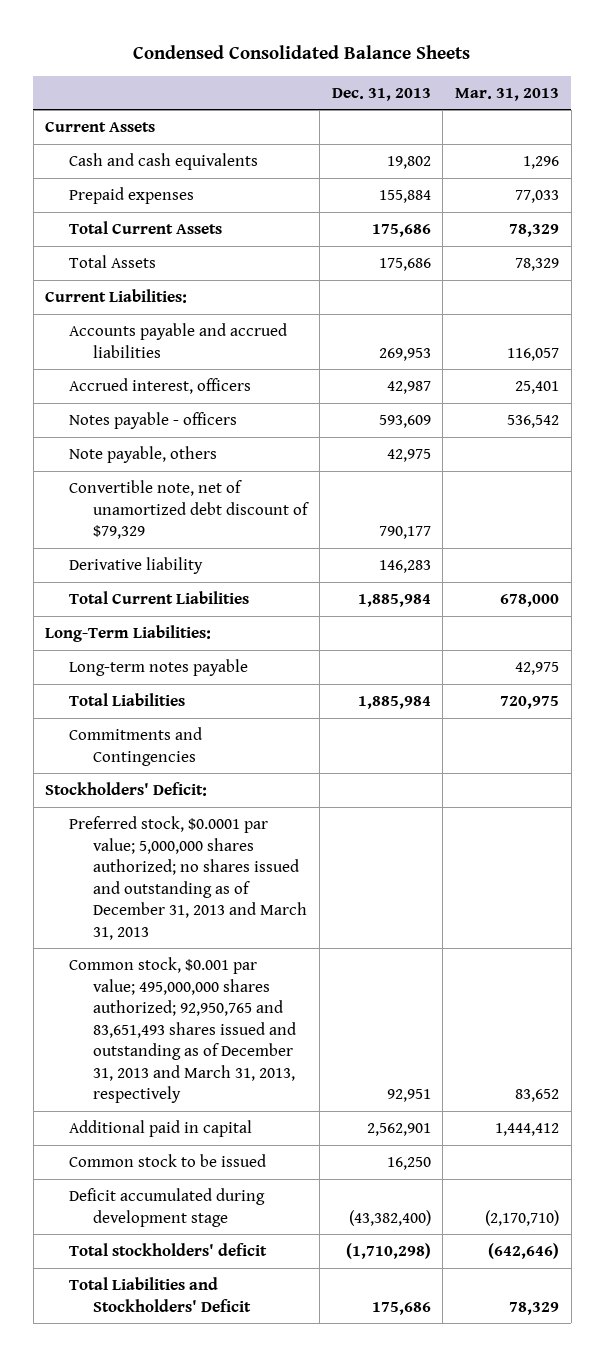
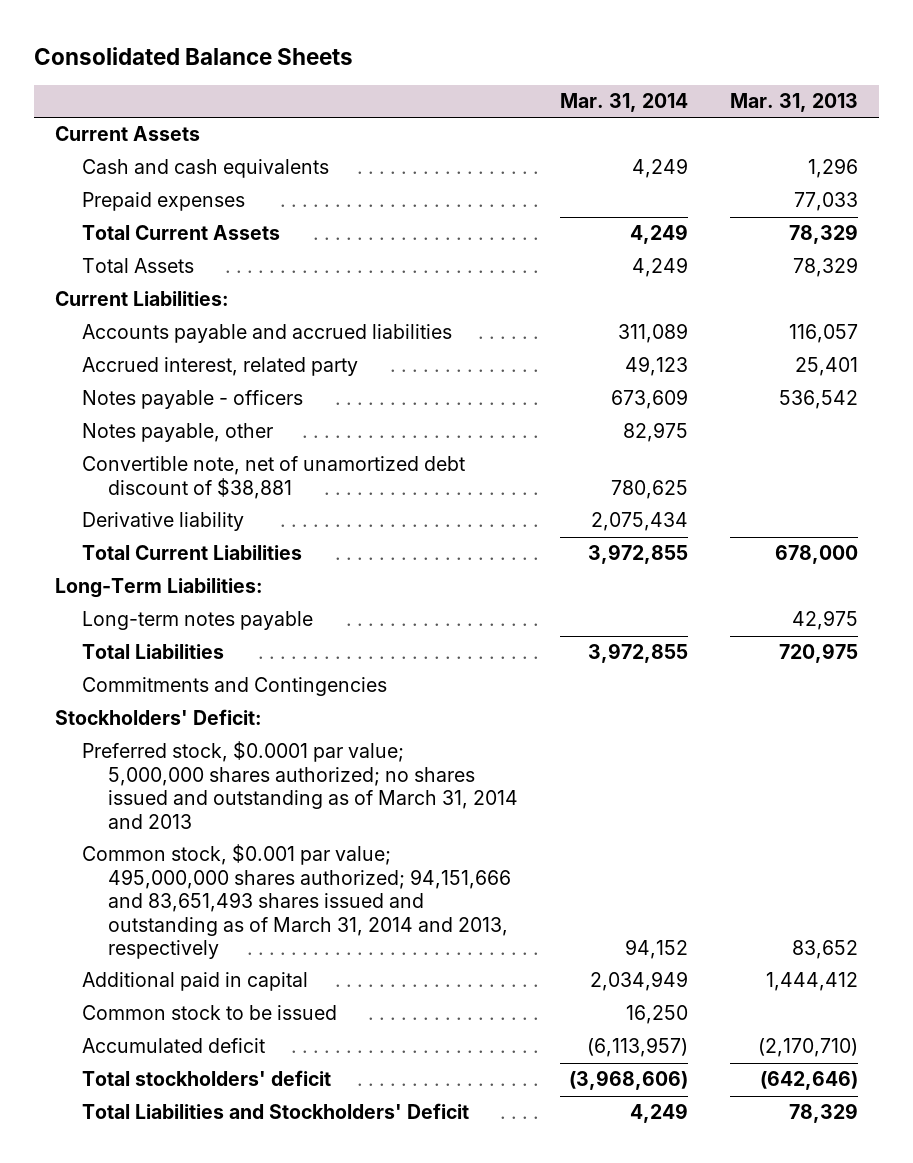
[133,44,471,59] Condensed Consolidated Balance Sheets -> [34,46,354,65] Consolidated Balance Sheets
[331,87,431,101] Dec. 31, 2013 -> none
none -> [559,93,688,113] Mar. 31, 2014
[69,377,252,394] Accrued interest, officers -> [81,357,358,377] Accrued interest, related party
[69,445,218,463] Note payable, others -> [81,423,273,443] Notes payable, other
[69,479,310,540] Convertible note, net of unamortized debt discount of $79,329 -> [81,456,465,499] Convertible note, net of unamortized debt discount of $38,881
[69,815,308,940] Preferred stock, $0.0001 par value; 5,000,000 shares authorized; no shares issued and outstanding as of December 31, 2013 and March 31, 2013 -> [81,741,518,829] Preferred stock, $0.0001 par value; 5,000,000 shares authorized; no shares issued and outstanding as of March 31, 2014 and 2013
[69,956,297,1104] Common stock, $0.001 par value; 495,000,000 shares authorized; 92,950,765 and 83,651,493 shares issued and outstanding as of December 31, 2013 and March 31, 2013, respectively -> [81,844,511,960] Common stock, $0.001 par value; 495,000,000 shares authorized; 94,151,666 and 83,651,493 shares issued and outstanding as of March 31, 2014 and 2013, respectively
[69,1187,266,1227] Deficit accumulated during development stage -> [81,1038,265,1054] Accumulated deficit

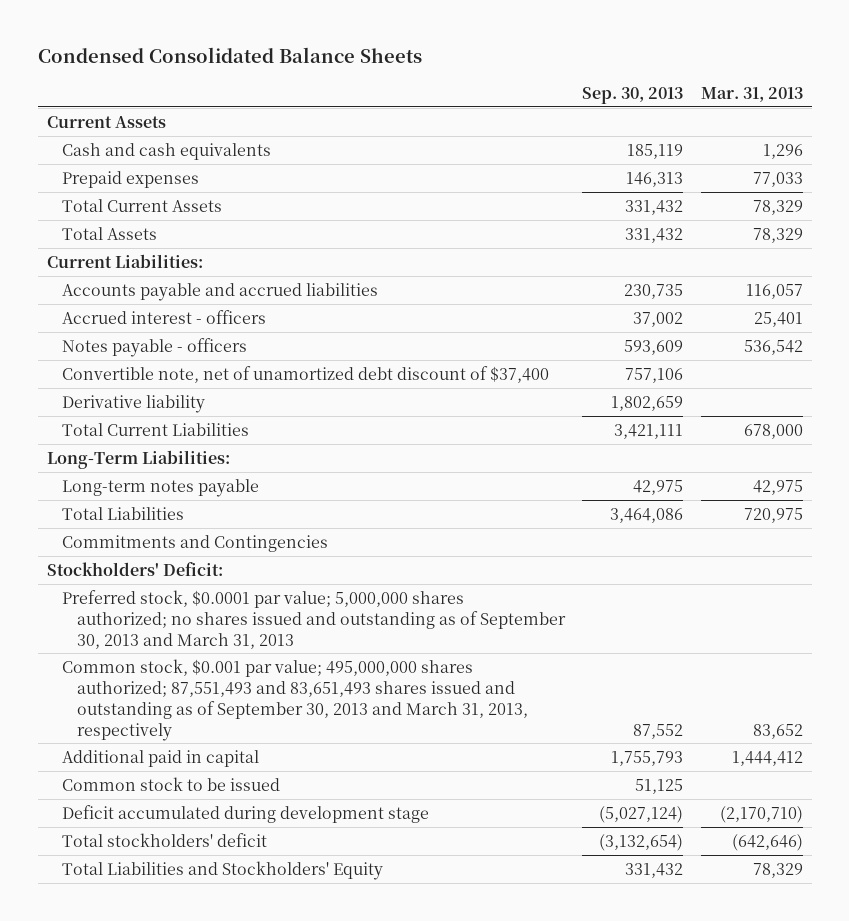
[34,46,354,65] Consolidated Balance Sheets -> [37,47,422,64] Condensed Consolidated Balance Sheets
[559,93,688,113] Mar. 31, 2014 -> none
none -> [582,87,684,105] Sep. 30, 2013
[81,357,358,377] Accrued interest, related party -> [61,309,266,324] Accrued interest - officers
[81,423,273,443] Notes payable, other -> none
[81,456,465,499] Convertible note, net of unamortized debt discount of $38,881 -> [61,365,549,383] Convertible note, net of unamortized debt discount of $37,400
[81,741,518,829] Preferred stock, $0.0001 par value; 5,000,000 shares authorized; no shares issued and outstanding as of March 31, 2014 and 2013 -> [61,589,566,649] Preferred stock, $0.0001 par value; 5,000,000 shares authorized; no shares issued and outstanding as of September 30, 2013 and March 31, 2013
[81,844,511,960] Common stock, $0.001 par value; 495,000,000 shares authorized; 94,151,666 and 83,651,493 shares issued and outstanding as of March 31, 2014 and 2013, respectively -> [61,658,528,741] Common stock, $0.001 par value; 495,000,000 shares authorized; 87,551,493 and 83,651,493 shares issued and outstanding as of September 30, 2013 and March 31, 2013, respectively
[81,1038,265,1054] Accumulated deficit -> [61,804,429,823] Deficit accumulated during development stage
[81,1103,469,1120] Total Liabilities and Stockholders' Deficit -> [61,860,383,880] Total Liabilities and Stockholders' Equity

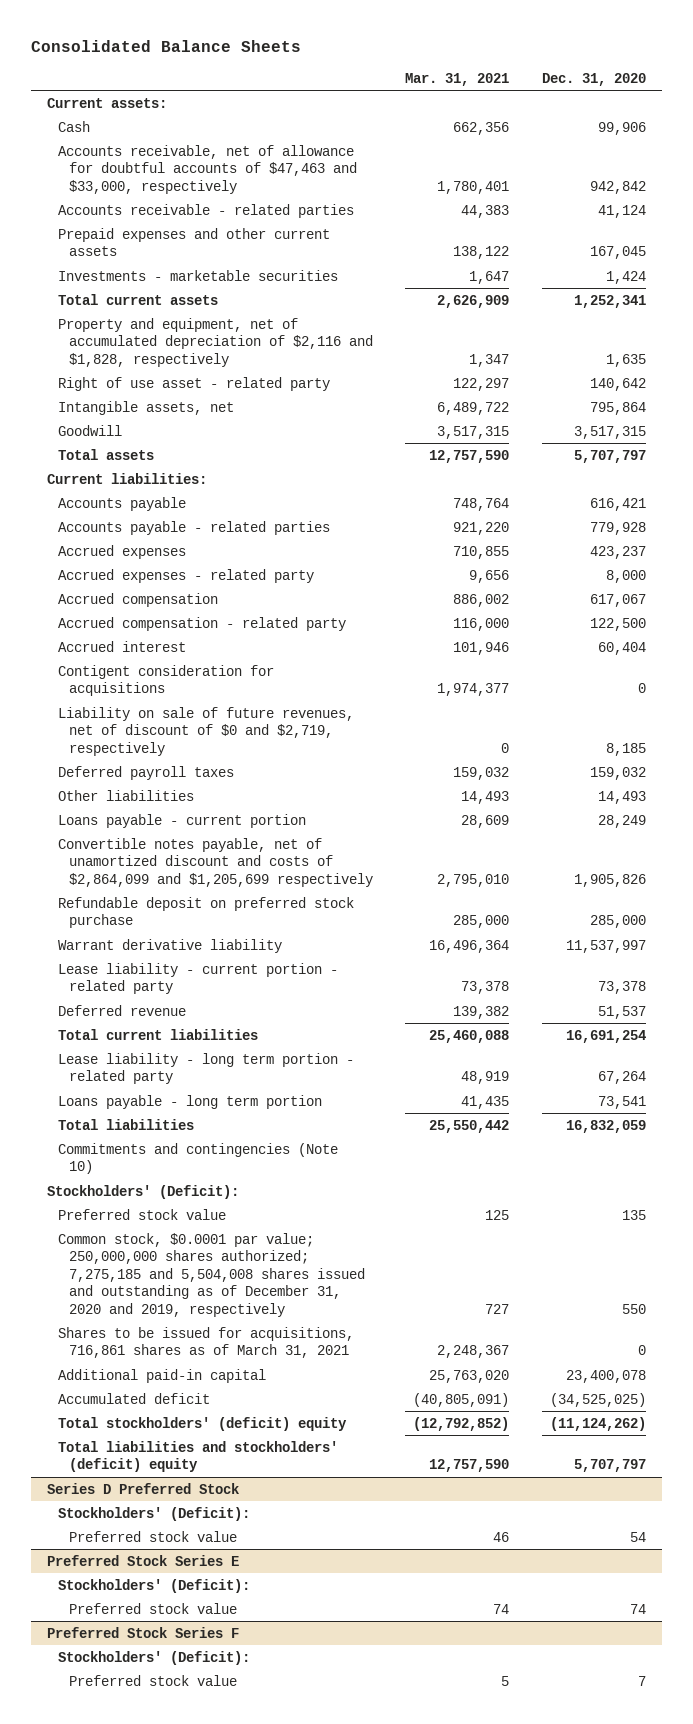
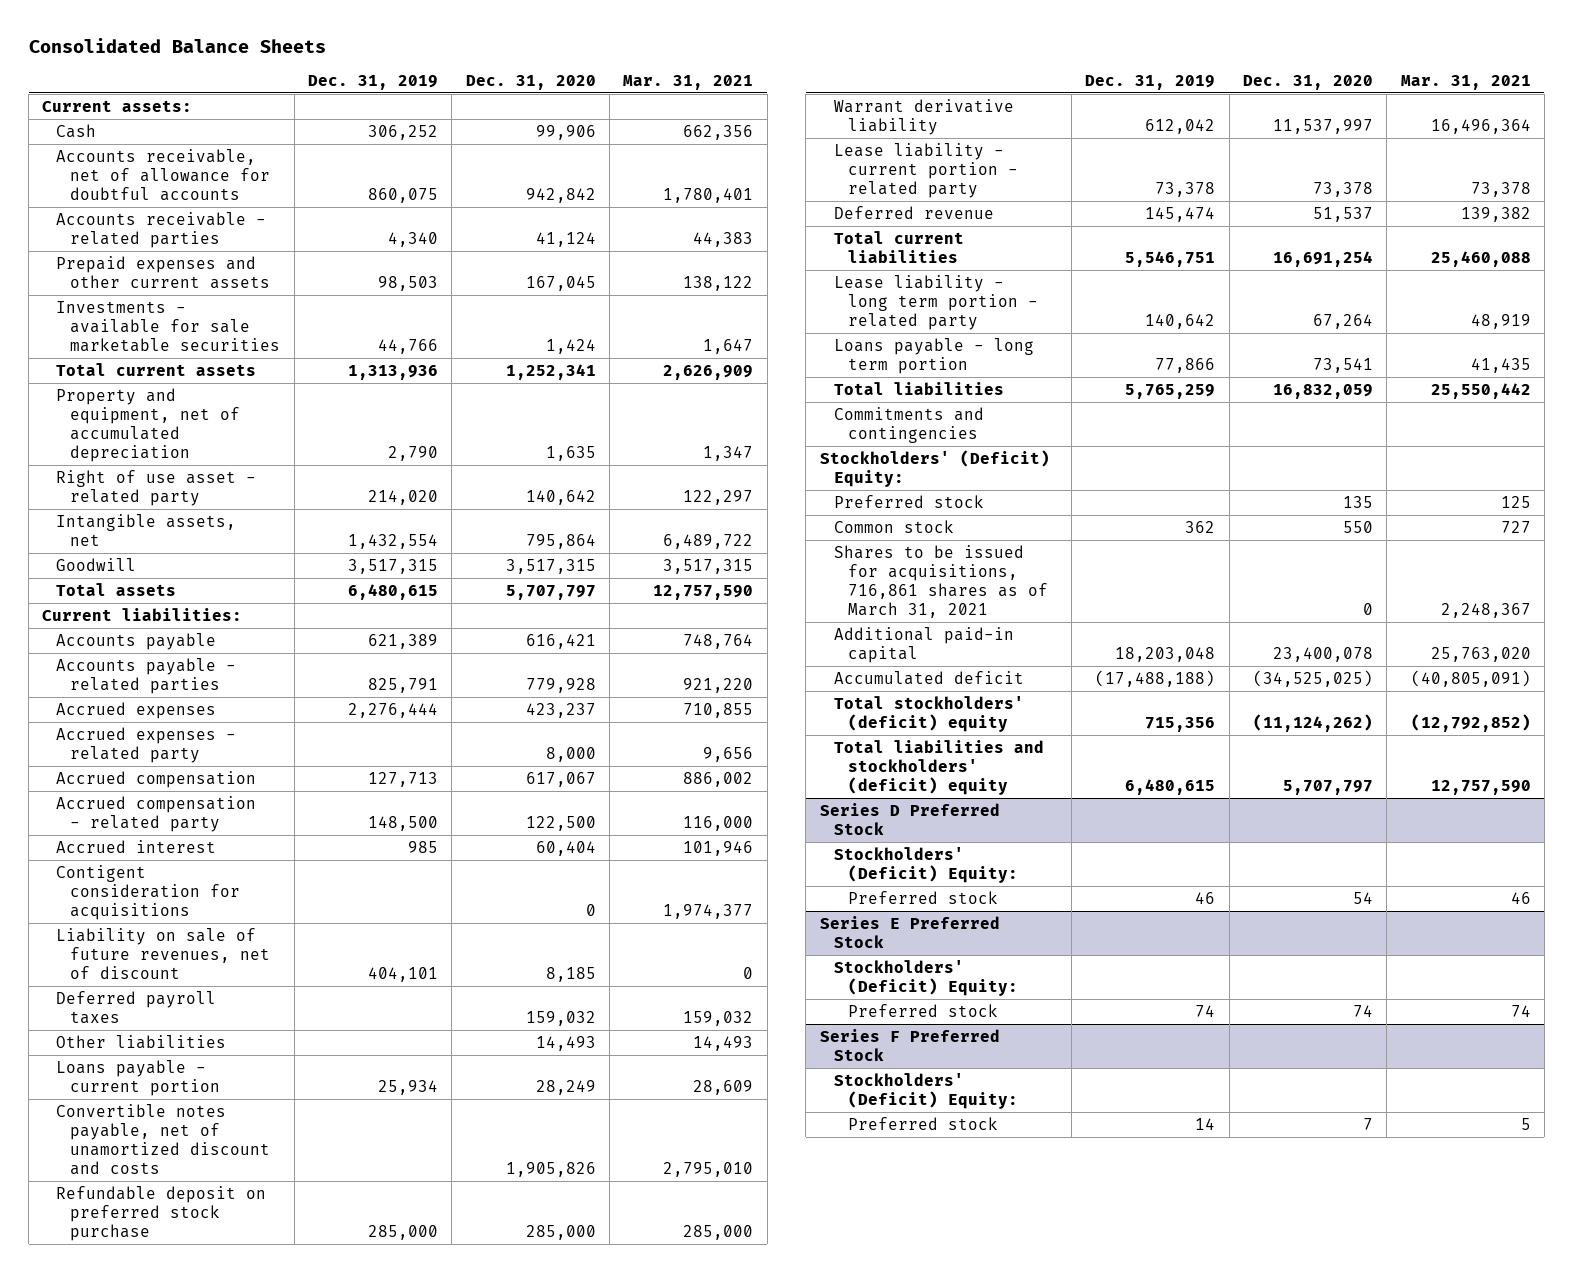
none -> [307,75,438,91] Dec. 31, 2019
[57,144,357,194] Accounts receivable, net of allowance for doubtful accounts of $47,463 and $33,000, respectively -> [56,148,271,201] Accounts receivable, net of allowance for doubtful accounts
[57,269,338,281] Investments - marketable securities -> [56,300,281,352] Investments - available for sale marketable securities
[57,317,373,367] Property and equipment, net of accumulated depreciation of $2,116 and $1,828, respectively -> [56,387,241,462] Property and equipment, net of accumulated depreciation
[57,706,354,756] Liability on sale of future revenues, net of discount of $0 and $2,719, respectively -> [56,927,271,979] Liability on sale of future revenues, net of discount
[57,837,373,887] Convertible notes payable, net of unamortized discount and costs of $2,864,099 and $1,205,699 respectively -> [56,1103,271,1175] Convertible notes payable, net of unamortized discount and costs
[57,1142,338,1175] Commitments and contingencies (Note 10) -> [833,406,984,443] Commitments and contingencies
[46,1184,239,1199] Stockholders' (Deficit): -> [819,449,1050,487] Stockholders' (Deficit) Equity:
[57,1208,226,1220] Preferred stock value -> [833,494,984,508] Preferred stock
[57,1232,365,1317] Common stock, $0.0001 par value; 250,000,000 shares authorized; 7,275,185 and 5,504,008 shares issued and outstanding as of December 31, 2020 and 2019, respectively -> [833,519,954,533] Common stock
[57,1506,250,1521] Stockholders' (Deficit): -> [833,846,1018,883] Stockholders' (Deficit) Equity:
[68,1530,237,1542] Preferred stock value -> [847,890,998,904] Preferred stock
[46,1554,239,1566] Preferred Stock Series E -> [819,915,1000,948] Series E Preferred Stock
[57,1578,250,1593] Stockholders' (Deficit): -> [833,959,1018,996] Stockholders' (Deficit) Equity:
[68,1602,237,1614] Preferred stock value -> [847,1003,998,1017] Preferred stock
[46,1626,239,1638] Preferred Stock Series F -> [819,1028,1000,1061] Series F Preferred Stock
[57,1650,250,1665] Stockholders' (Deficit): -> [833,1072,1018,1109] Stockholders' (Deficit) Equity:
[68,1674,237,1686] Preferred stock value -> [847,1116,998,1130] Preferred stock

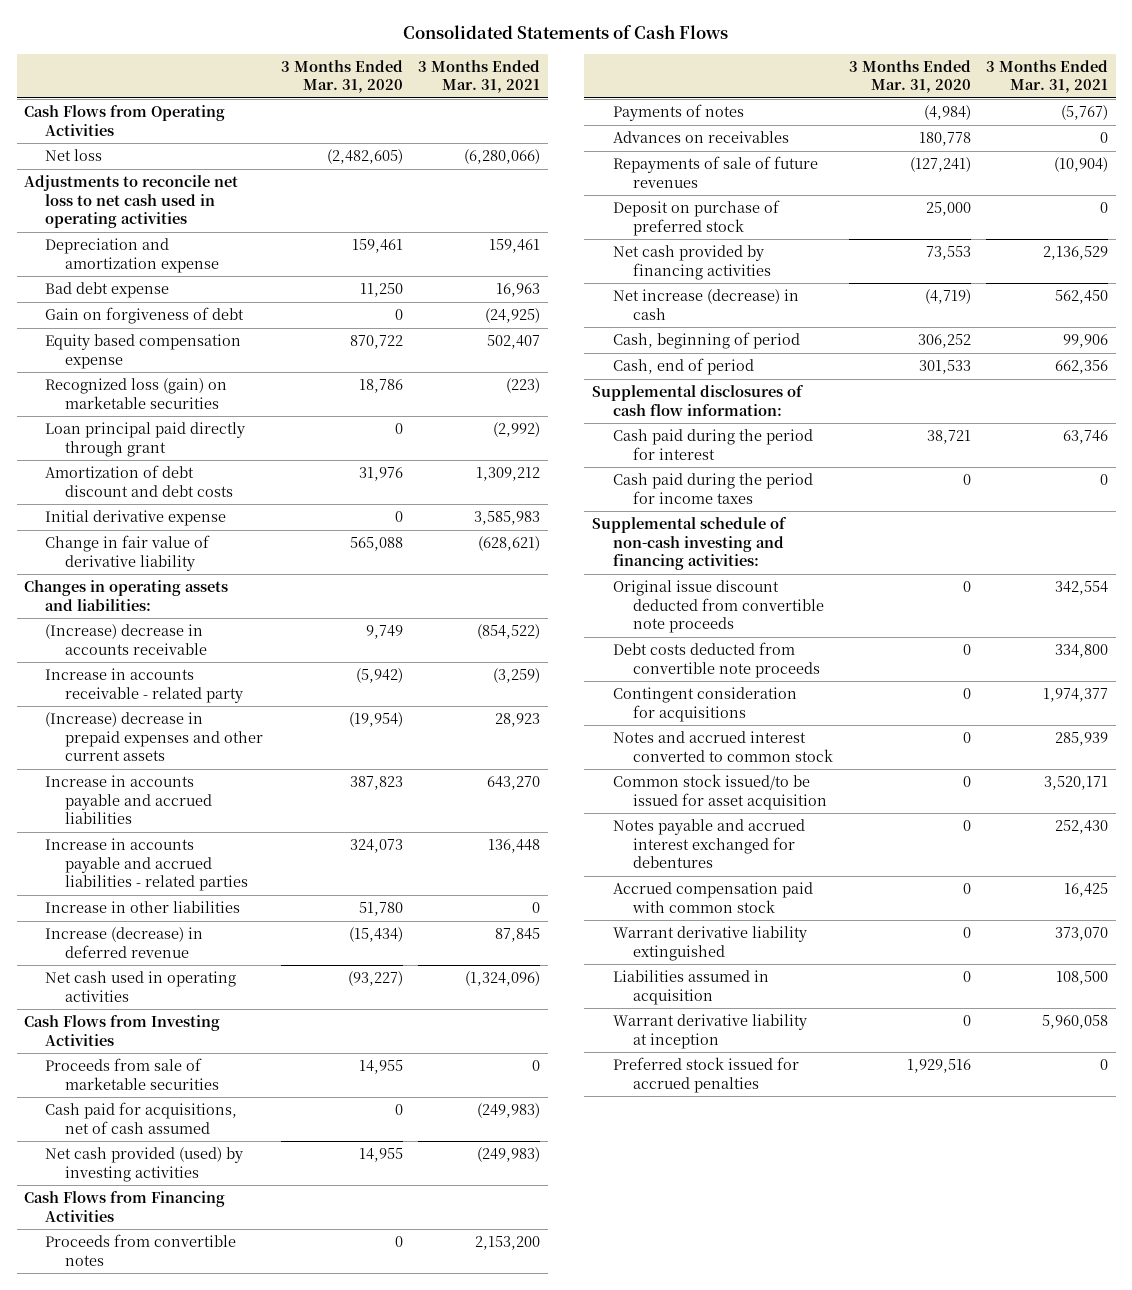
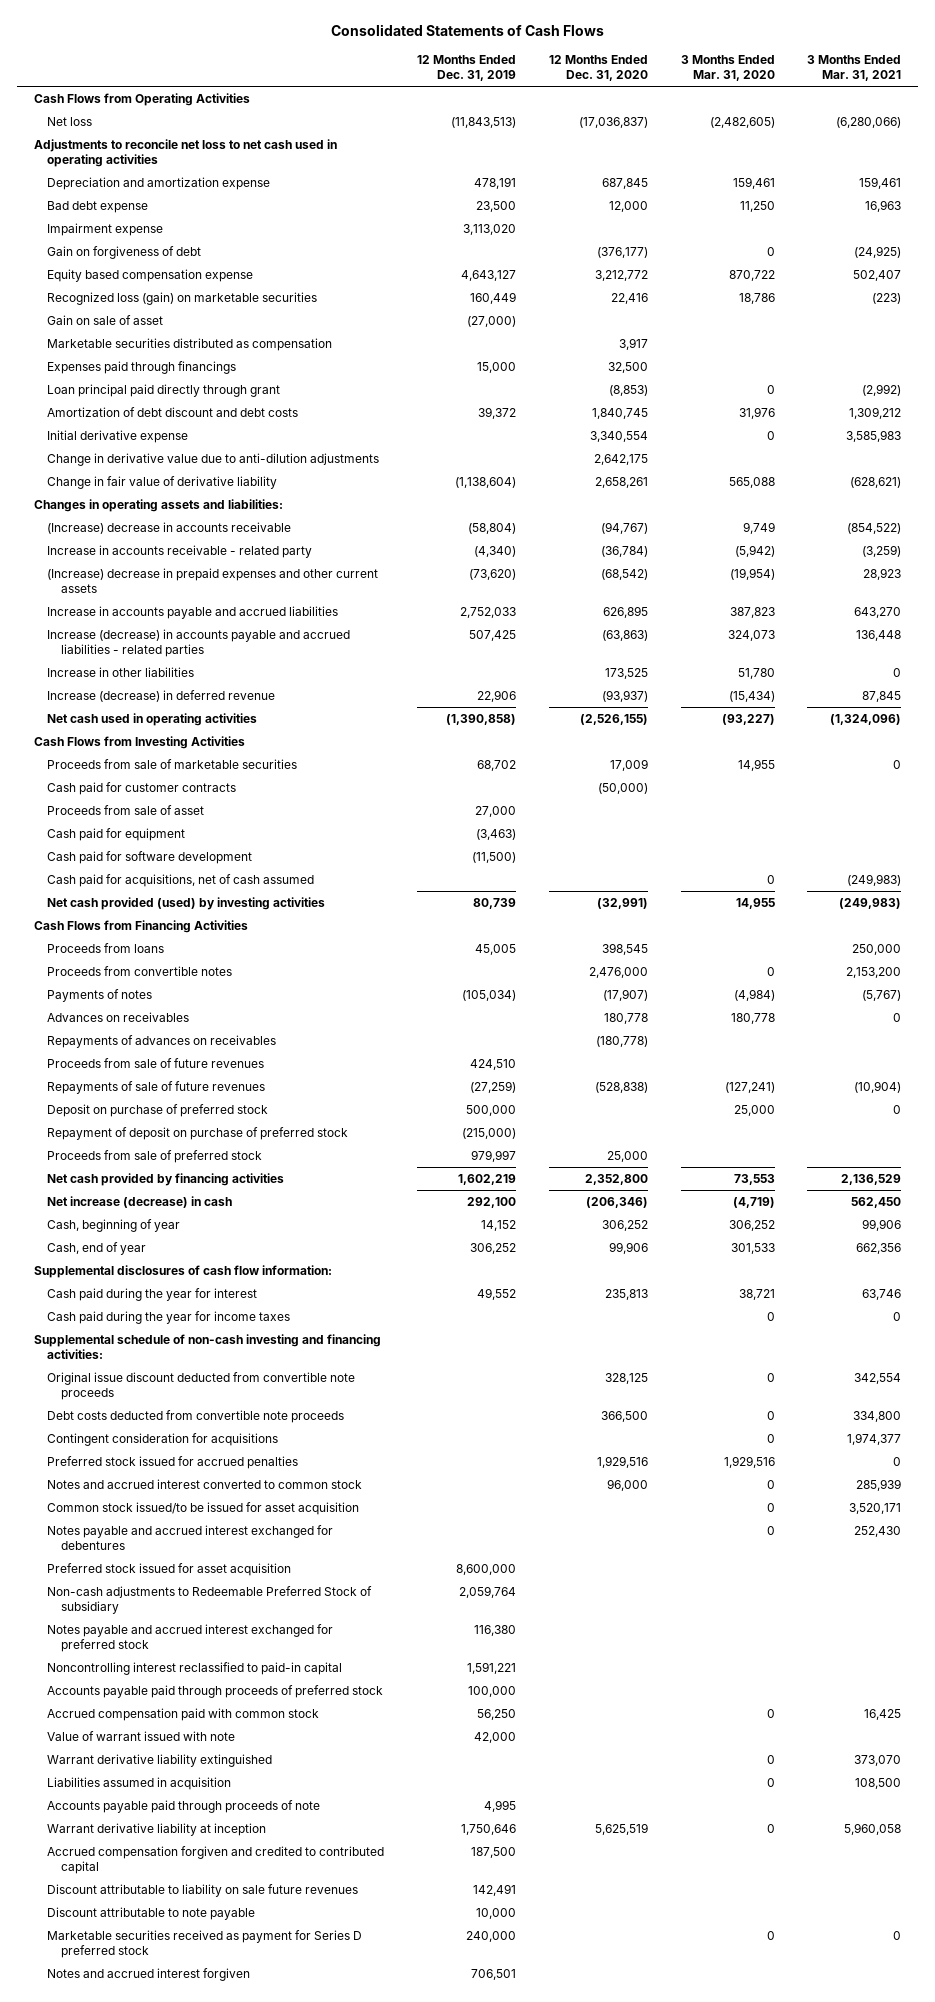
none -> [417,55,517,82] 12 Months Ended Dec. 31, 2019
none -> [548,55,648,82] 12 Months Ended Dec. 31, 2020
none -> [47,222,164,236] Impairment expense
none -> [47,314,164,325] Gain on sale of asset
none -> [47,337,333,351] Marketable securities distributed as compensation
none -> [47,360,237,374] Expenses paid through financings
none -> [47,452,380,466] Change in derivative value due to anti-dilution adjustments
[44,838,249,892] Increase in accounts payable and accrued liabilities - related parties -> [47,628,351,657] Increase (decrease) in accounts payable and accrued liabilities - related parties
none -> [47,781,237,795] Cash paid for customer contracts
none -> [47,804,205,815] Proceeds from sale of asset
none -> [47,827,186,841] Cash paid for equipment
none -> [47,850,253,864] Cash paid for software development
none -> [47,942,165,953] Proceeds from loans
none -> [47,1034,277,1048] Repayments of advances on receivables
none -> [47,1057,265,1068] Proceeds from sale of future revenues
none -> [47,1126,349,1140] Repayment of deposit on purchase of preferred stock
none -> [47,1149,263,1163] Proceeds from sale of preferred stock
[612,332,800,350] Cash, beginning of period -> [47,1218,181,1232] Cash, beginning of year
[612,358,754,376] Cash, end of period -> [47,1241,147,1255] Cash, end of year
[612,429,813,460] Cash paid during the period for interest -> [47,1287,258,1301] Cash paid during the year for interest
[612,473,813,504] Cash paid during the period for income taxes -> [47,1310,291,1324] Cash paid during the year for income taxes
[612,1057,799,1093] Preferred stock issued for accrued penalties -> [47,1455,299,1469] Preferred stock issued for accrued penalties
none -> [47,1562,292,1576] Preferred stock issued for asset acquisition
none -> [47,1585,373,1614] Non-cash adjustments to Redeemable Preferred Stock of subsidiary
none -> [47,1623,334,1652] Notes payable and accrued interest exchanged for preferred stock
none -> [47,1661,343,1675] Noncontrolling interest reclassified to paid-in capital
none -> [47,1684,384,1698] Accounts payable paid through proceeds of preferred stock
none -> [47,1730,236,1741] Value of warrant issued with note
none -> [47,1799,321,1813] Accounts payable paid through proceeds of note
none -> [47,1845,385,1874] Accrued compensation forgiven and credited to contributed capital
none -> [47,1883,359,1897] Discount attributable to liability on sale future revenues
none -> [47,1906,256,1920] Discount attributable to note payable
none -> [47,1929,363,1958] Marketable securities received as payment for Series D preferred stock
none -> [47,1967,251,1981] Notes and accrued interest forgiven

